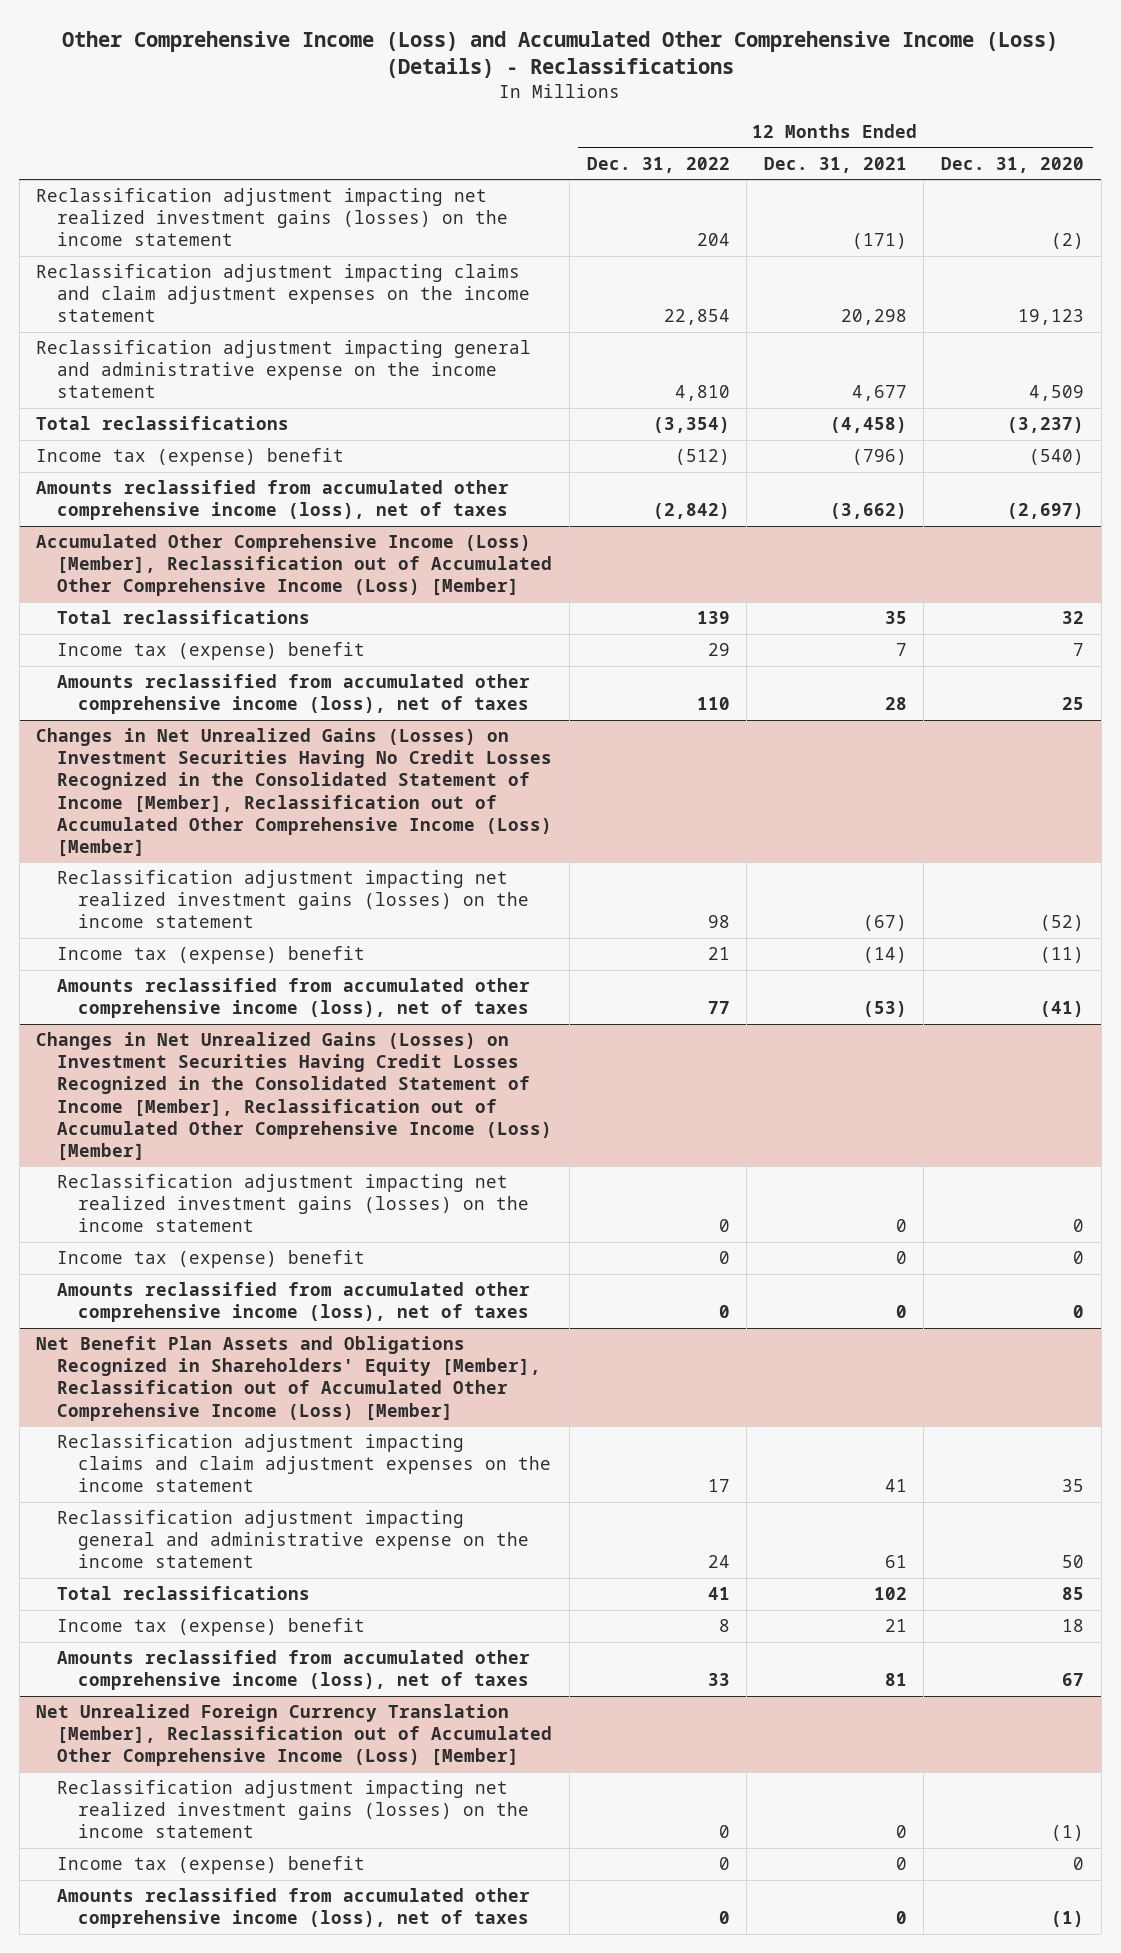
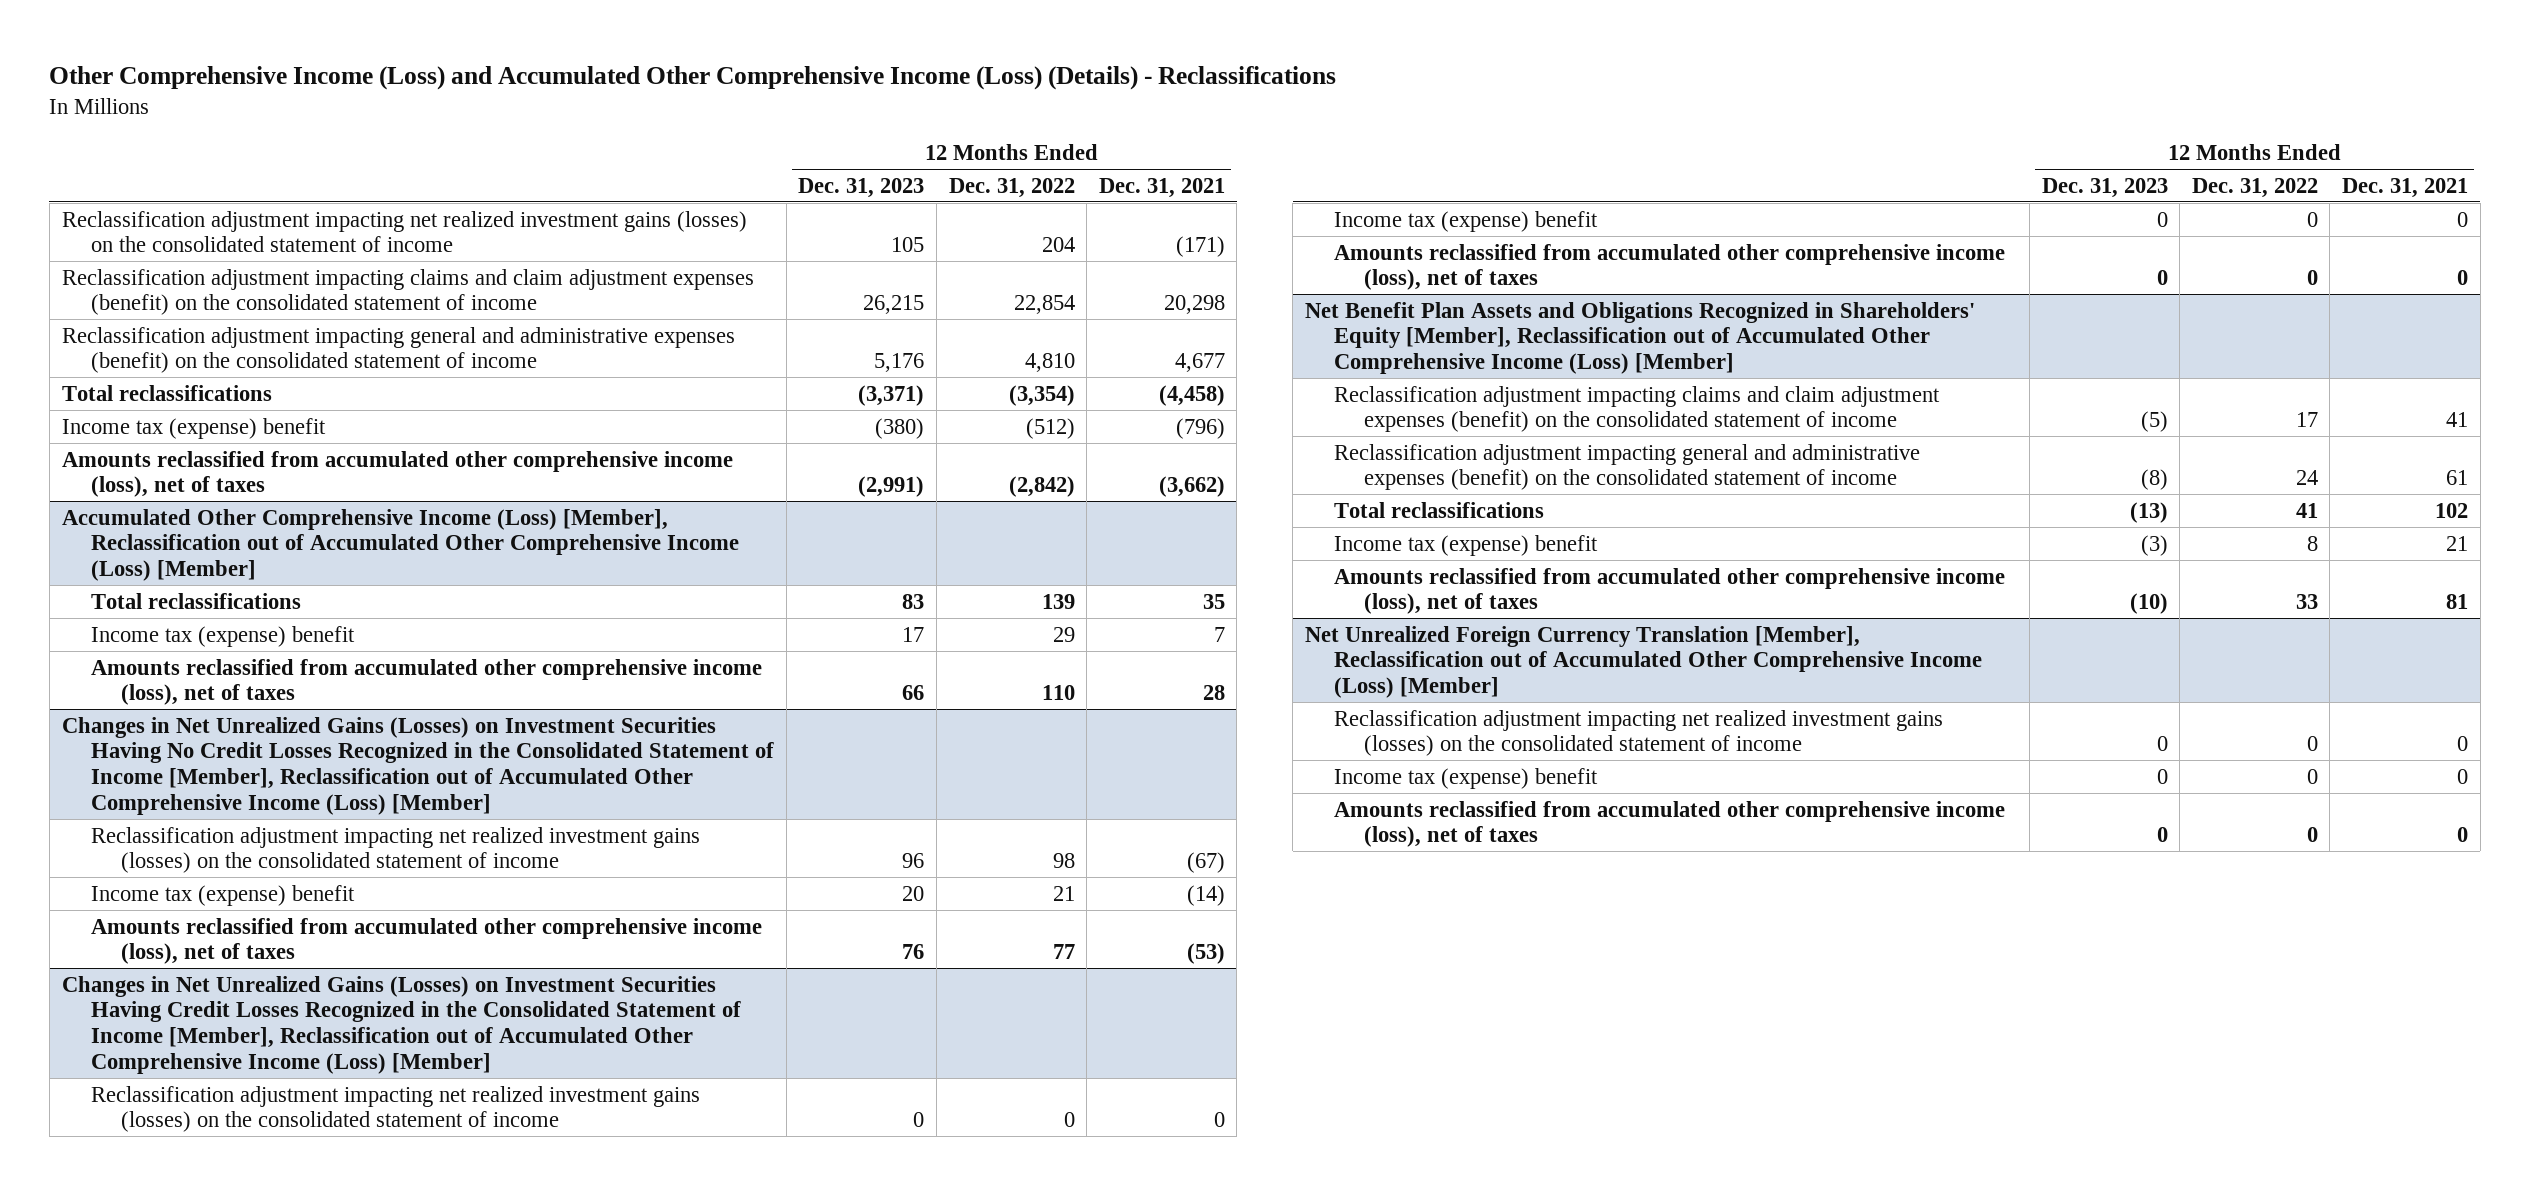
[941,156,1085,173] Dec. 31, 2020 -> none
none -> [798,177,925,198] Dec. 31, 2023
[36,188,509,247] Reclassification adjustment impacting net realized investment gains (losses) on the income statement -> [61,210,747,253] Reclassification adjustment impacting net realized investment gains (losses) on the consolidated statement of income
[36,264,531,323] Reclassification adjustment impacting claims and claim adjustment expenses on the income statement -> [61,268,754,316] Reclassification adjustment impacting claims and claim adjustment expenses (benefit) on the consolidated statement of income
[36,340,532,399] Reclassification adjustment impacting general and administrative expense on the income statement -> [61,326,735,374] Reclassification adjustment impacting general and administrative expenses (benefit) on the consolidated statement of income
[57,870,530,929] Reclassification adjustment impacting net realized investment gains (losses) on the income statement -> [91,826,701,874] Reclassification adjustment impacting net realized investment gains (losses) on the consolidated statement of income
[57,1174,530,1233] Reclassification adjustment impacting net realized investment gains (losses) on the income statement -> [91,1085,701,1133] Reclassification adjustment impacting net realized investment gains (losses) on the consolidated statement of income
[57,1434,552,1493] Reclassification adjustment impacting claims and claim adjustment expenses on the income statement -> [1334,385,1941,433] Reclassification adjustment impacting claims and claim adjustment expenses (benefit) on the consolidated statement of income
[57,1510,530,1569] Reclassification adjustment impacting general and administrative expense on the income statement -> [1334,443,1921,491] Reclassification adjustment impacting general and administrative expenses (benefit) on the consolidated statement of income
[57,1780,530,1839] Reclassification adjustment impacting net realized investment gains (losses) on the income statement -> [1334,709,1944,757] Reclassification adjustment impacting net realized investment gains (losses) on the consolidated statement of income

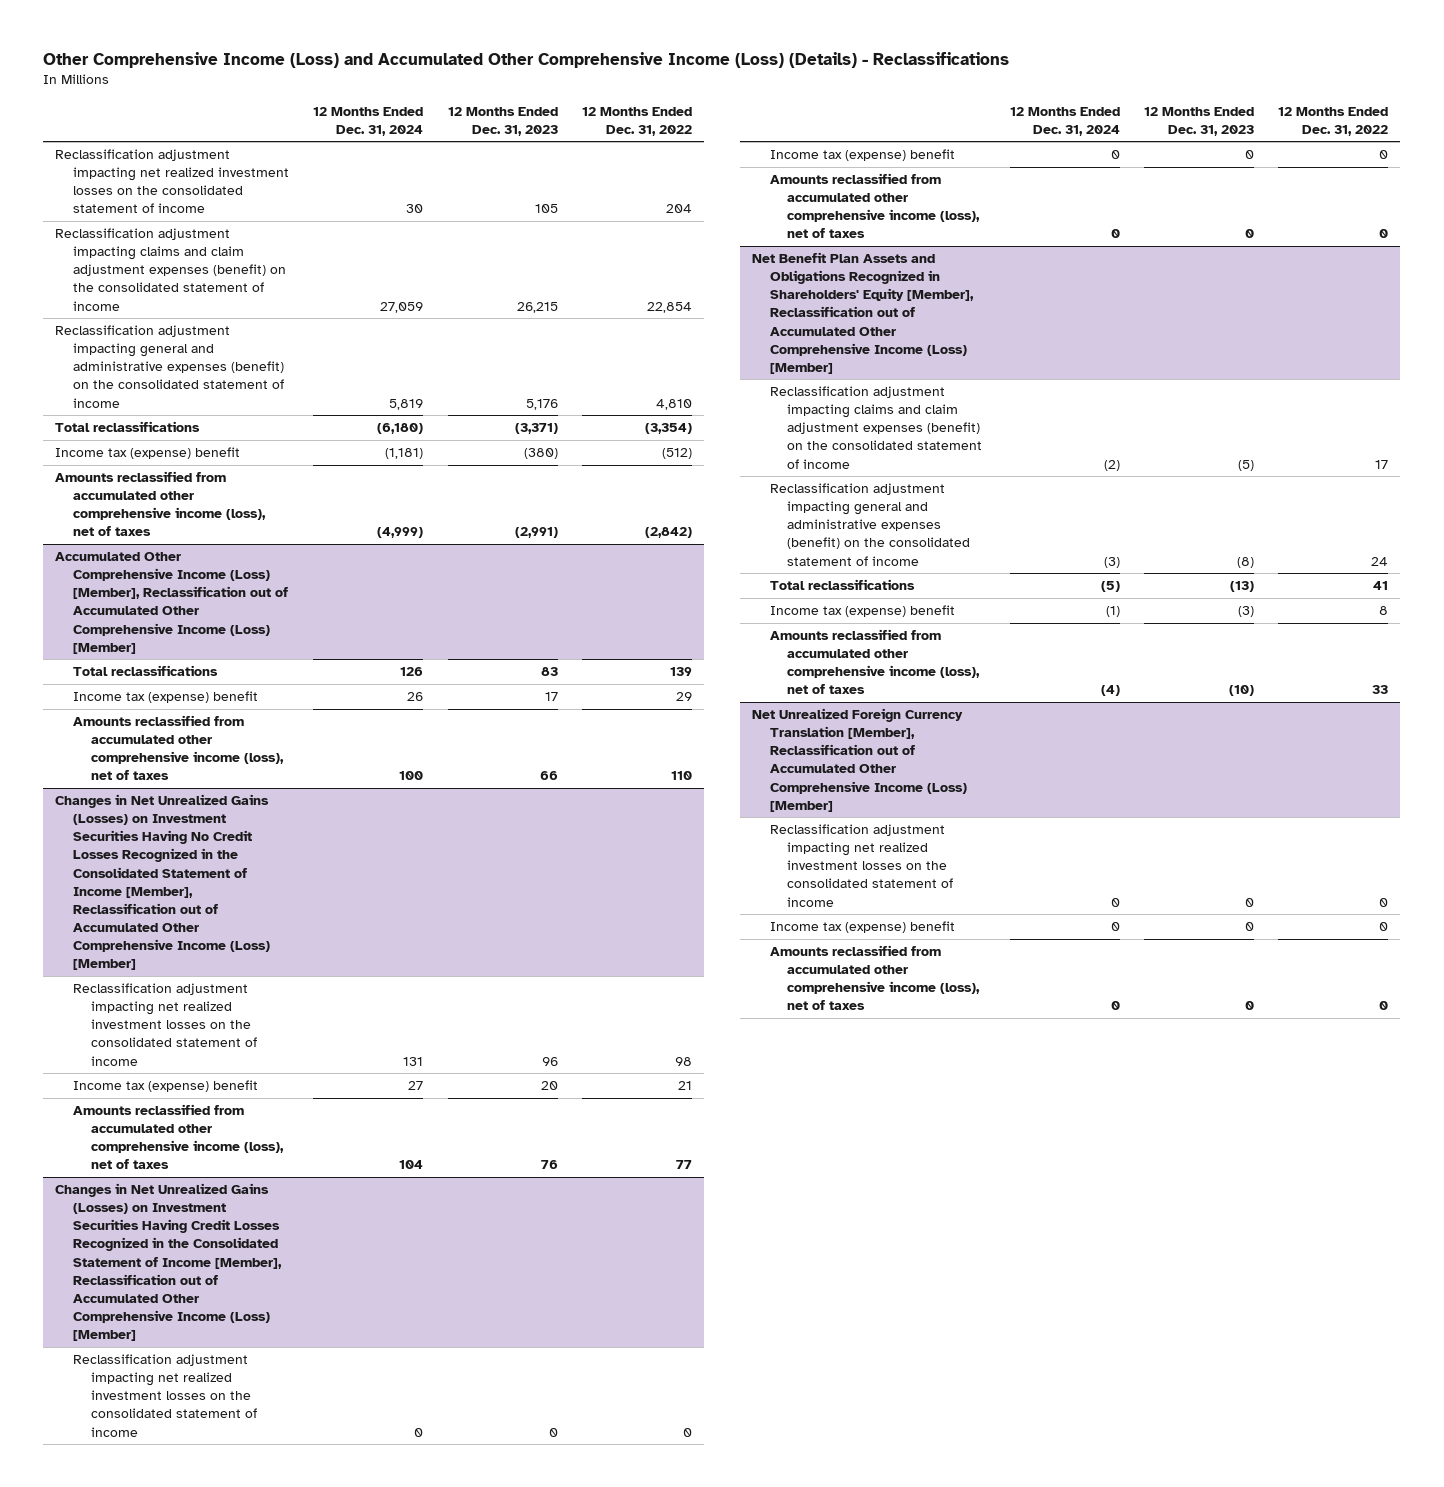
[1098,177,1225,198] Dec. 31, 2021 -> none
none -> [313,106,424,136] 12 Months Ended Dec. 31, 2024
[61,210,747,253] Reclassification adjustment impacting net realized investment gains (losses) on the consolidated statement of income -> [55,149,290,214] Reclassification adjustment impacting net realized investment losses on the consolidated statement of income
[91,826,701,874] Reclassification adjustment impacting net realized investment gains (losses) on the consolidated statement of income -> [73,983,258,1066] Reclassification adjustment impacting net realized investment losses on the consolidated statement of income
[91,1085,701,1133] Reclassification adjustment impacting net realized investment gains (losses) on the consolidated statement of income -> [73,1354,258,1437] Reclassification adjustment impacting net realized investment losses on the consolidated statement of income
[1334,709,1944,757] Reclassification adjustment impacting net realized investment gains (losses) on the consolidated statement of income -> [769,824,954,907] Reclassification adjustment impacting net realized investment losses on the consolidated statement of income

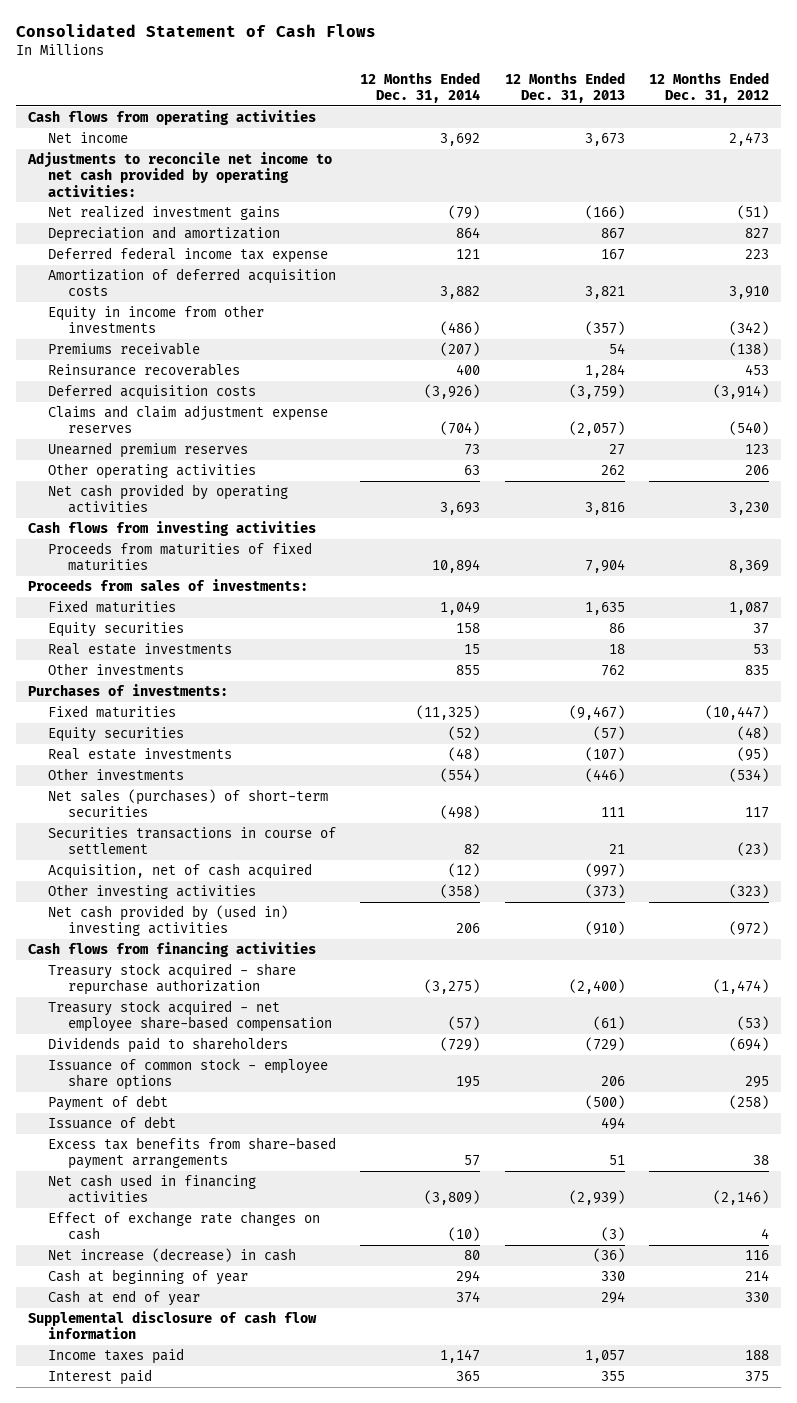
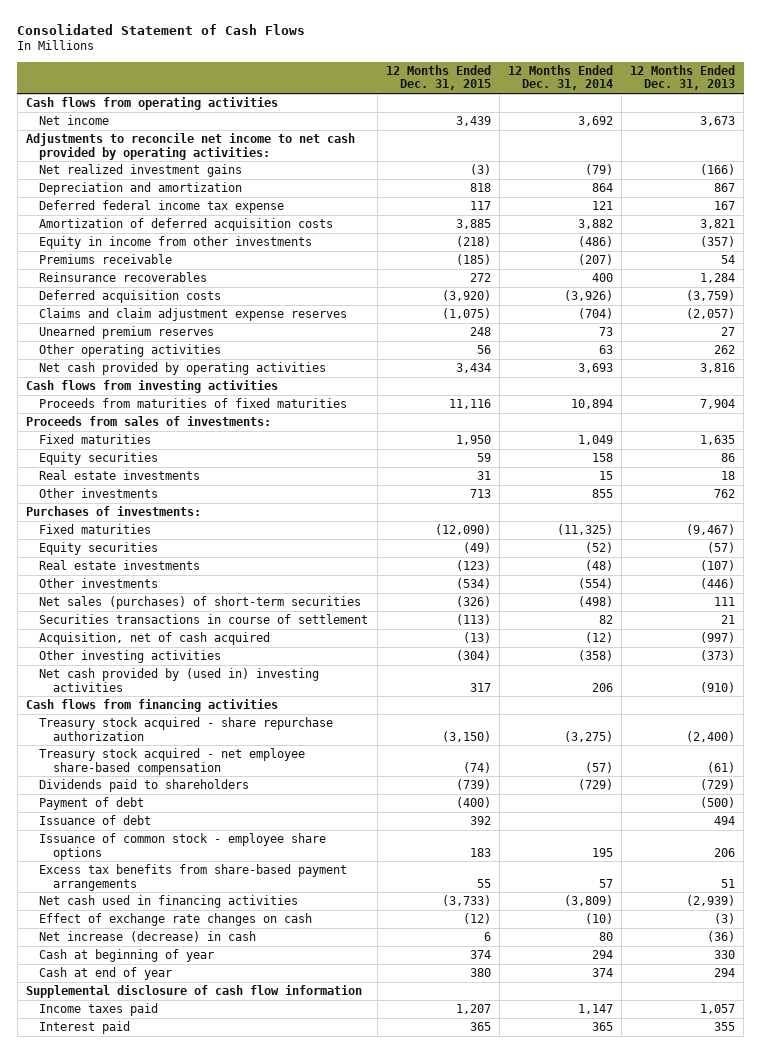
[649,71,770,104] 12 Months Ended Dec. 31, 2012 -> none
none -> [385,64,491,91] 12 Months Ended Dec. 31, 2015
[48,1058,329,1091] Issuance of common stock - employee share options -> [39,832,327,860] Issuance of common stock - employee share options

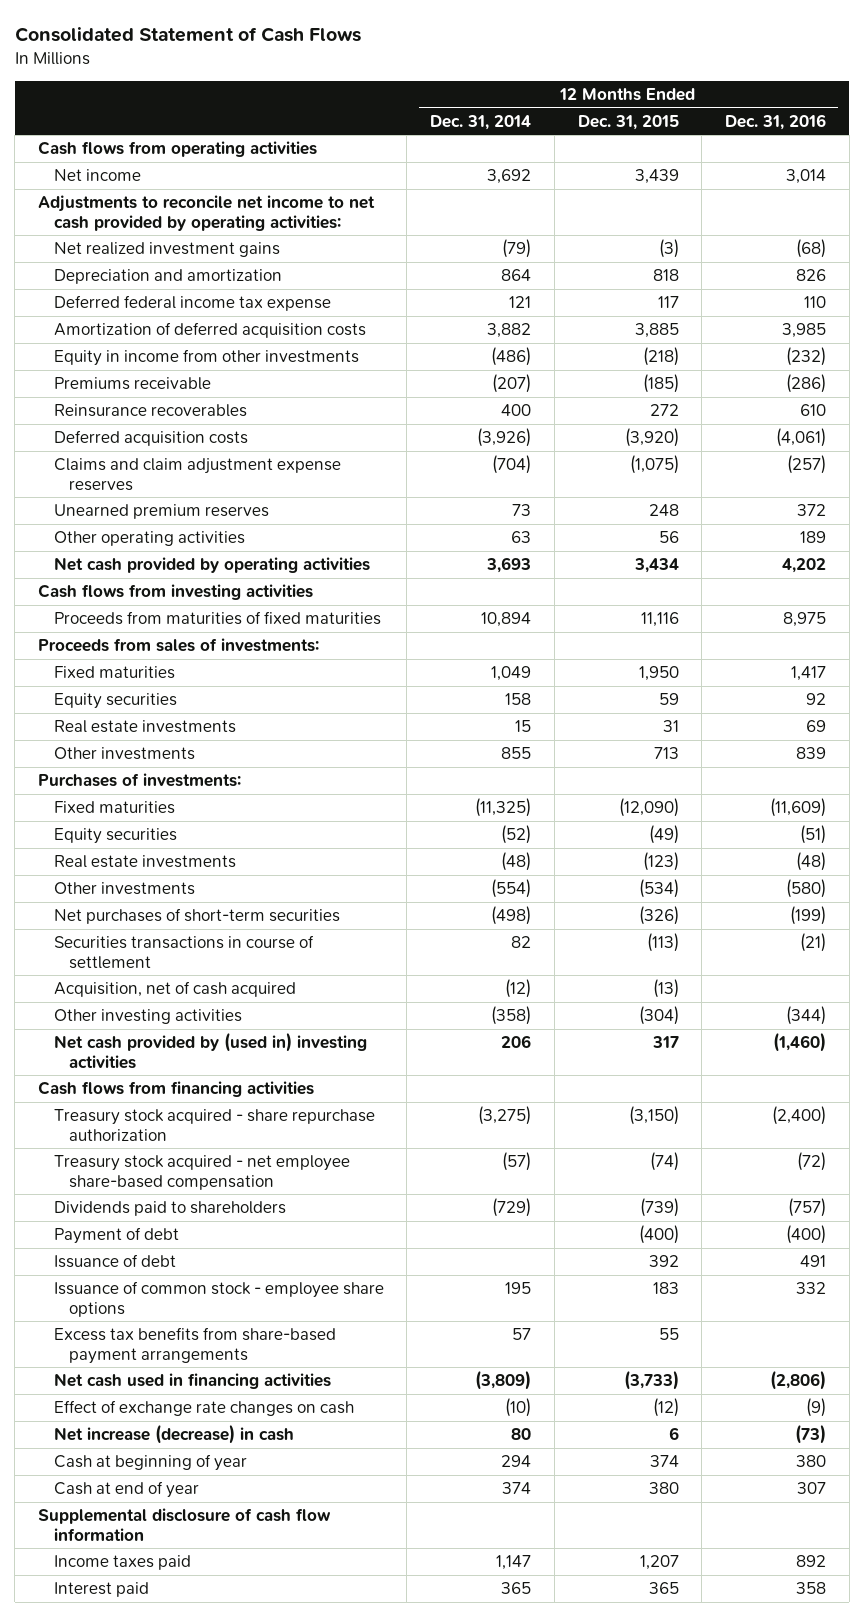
[630,64,736,91] 12 Months Ended Dec. 31, 2013 -> none
none -> [725,113,827,130] Dec. 31, 2016
[39,595,362,609] Net sales (purchases) of short-term securities -> [53,908,340,925] Net purchases of short-term securities

